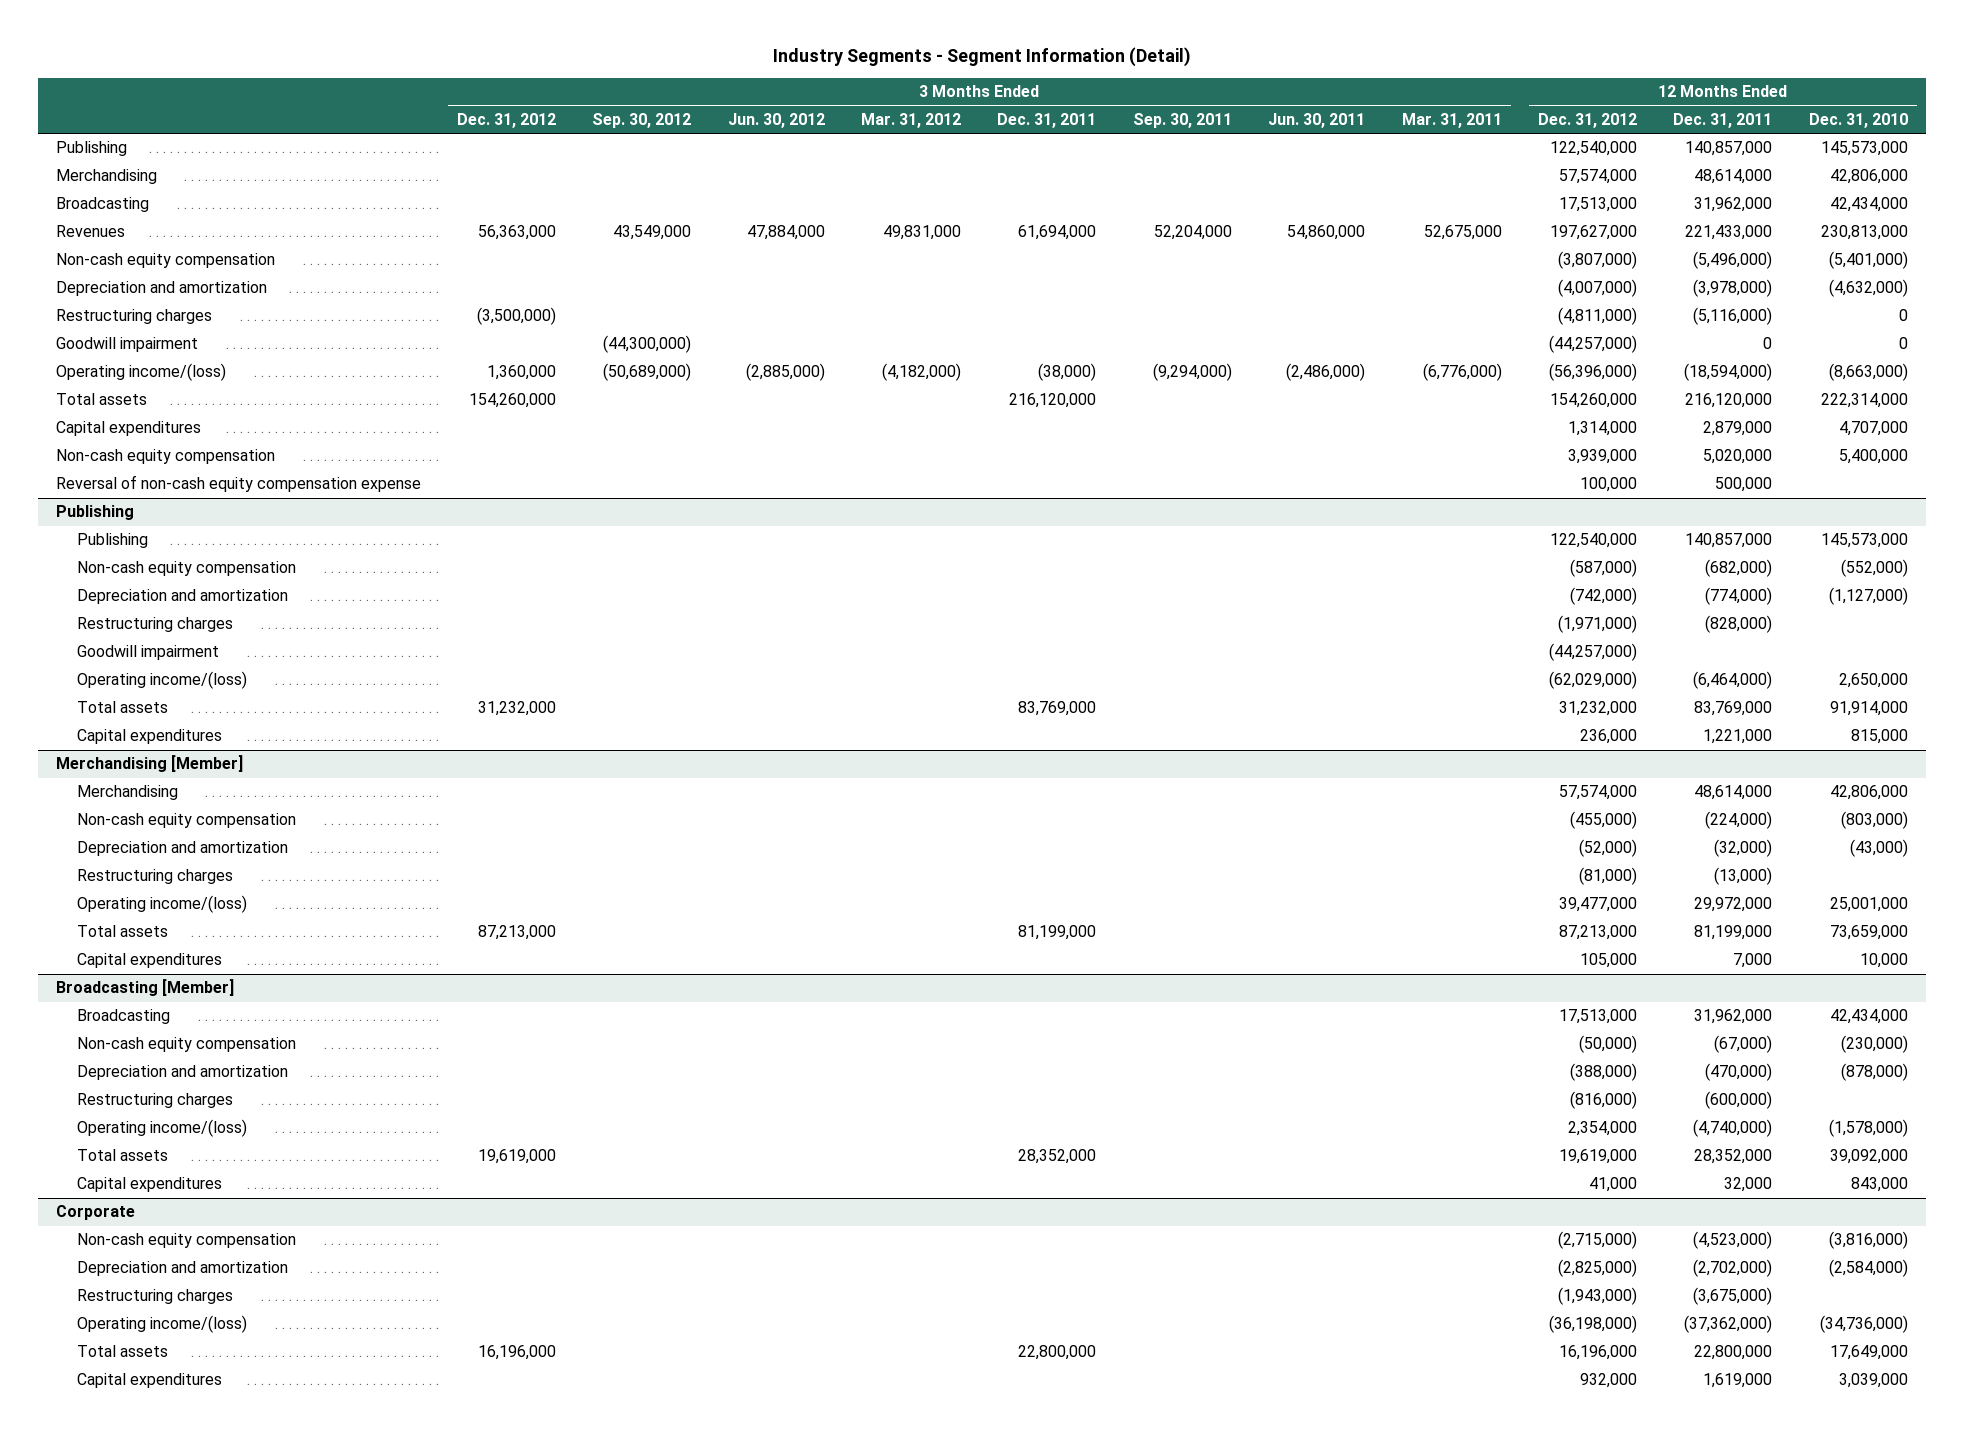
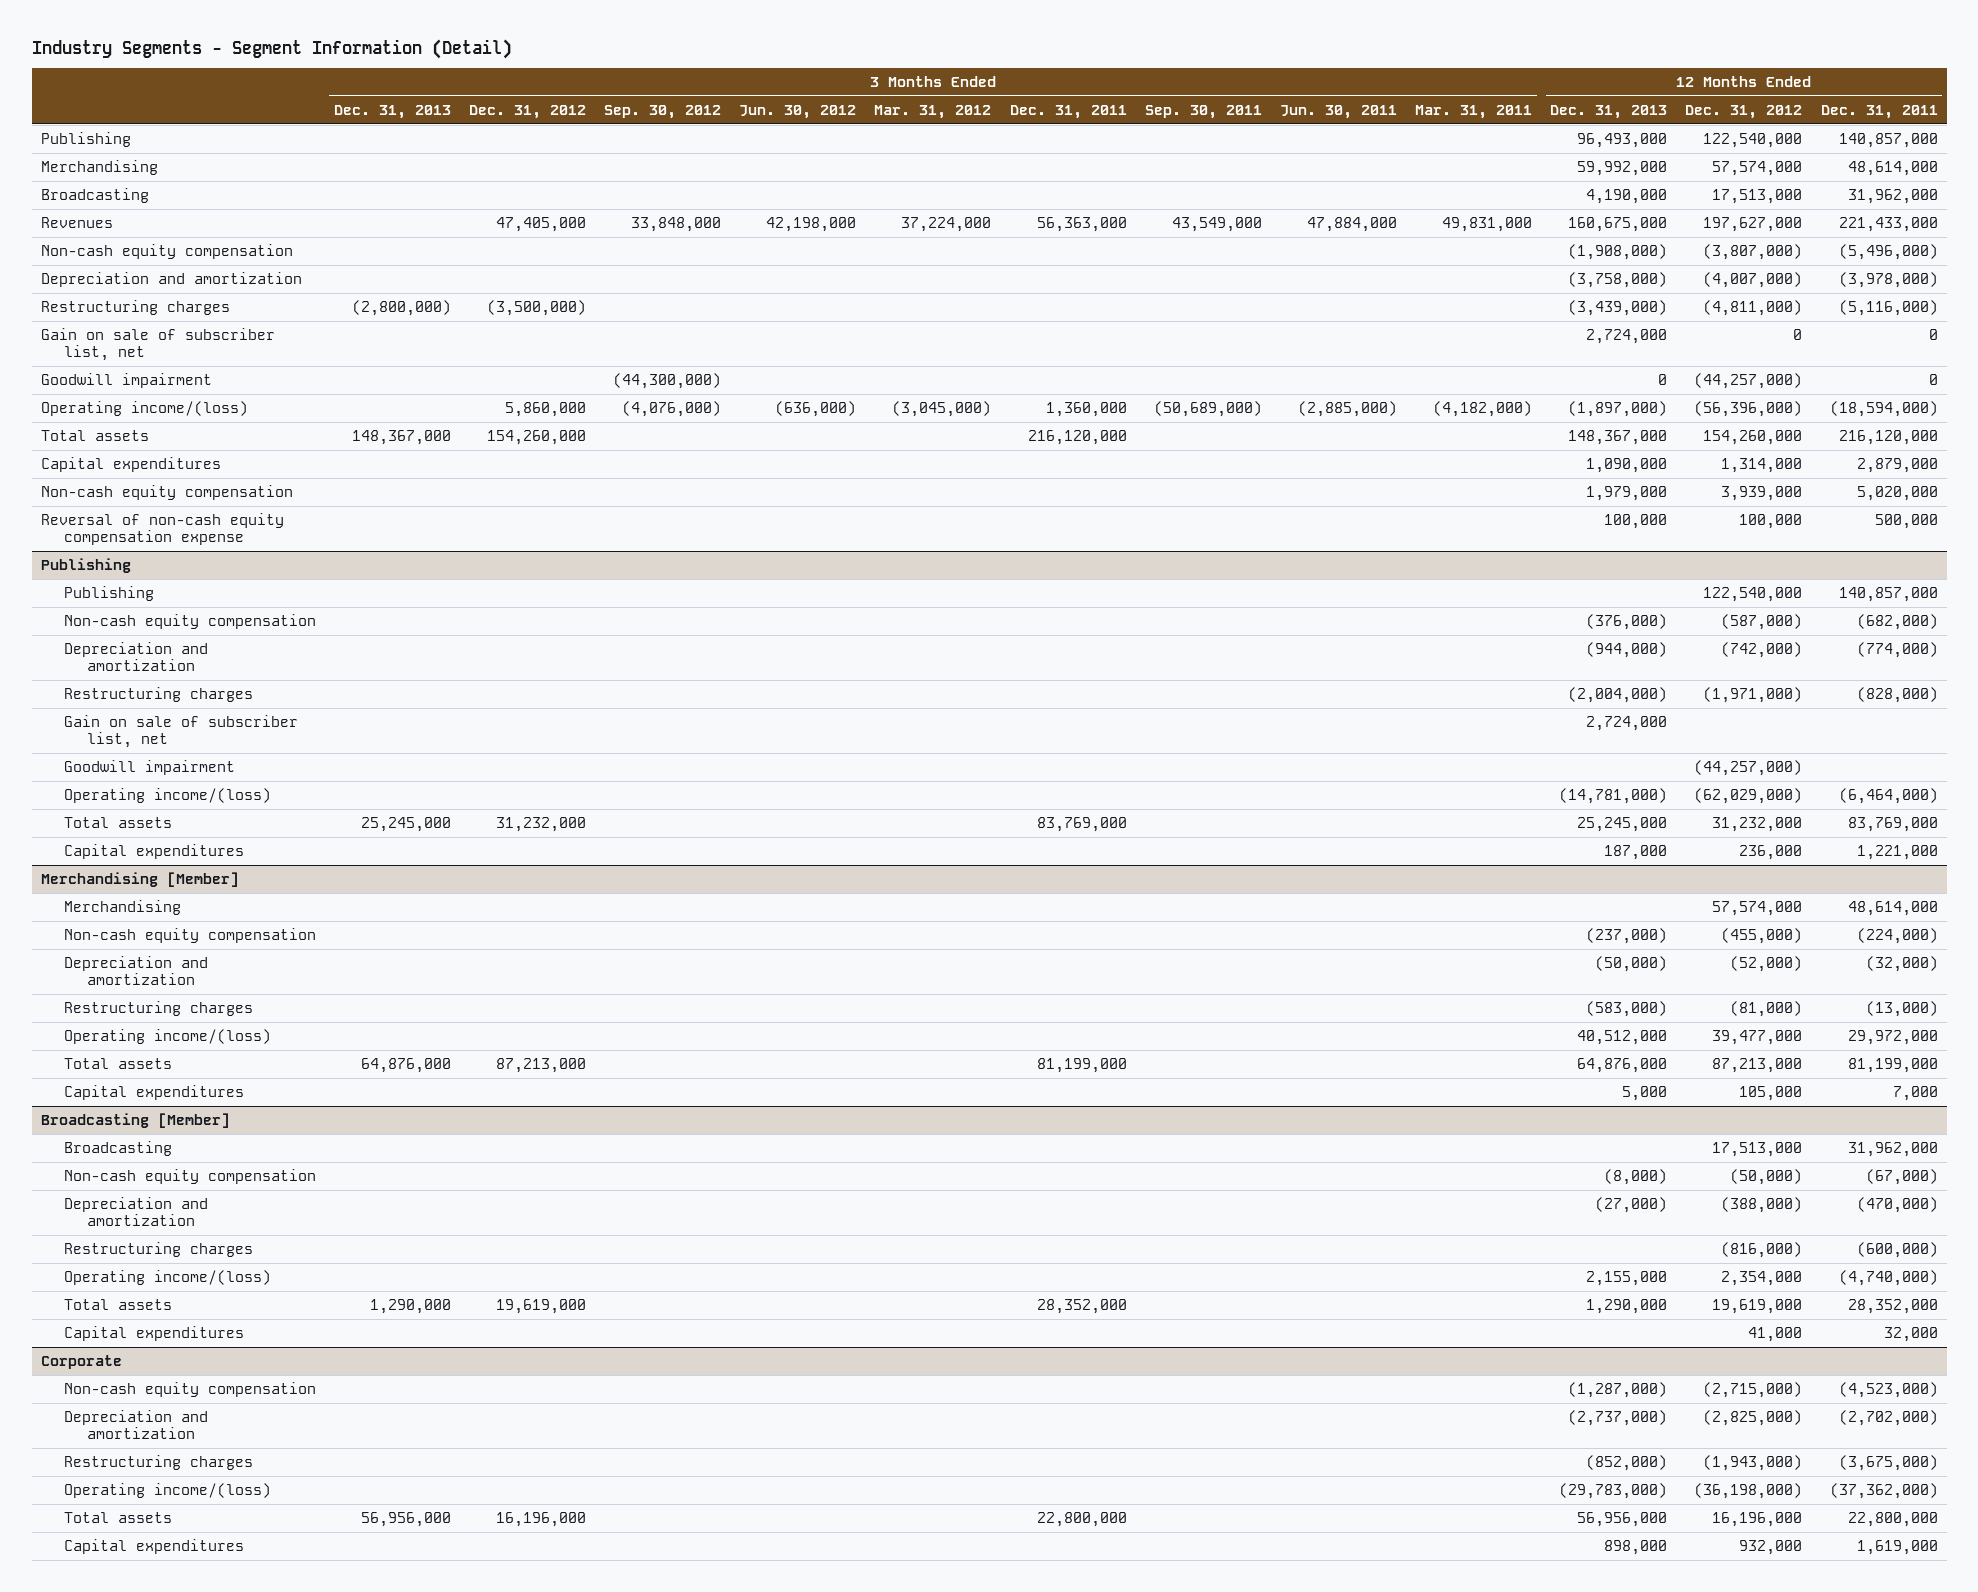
[1808,112,1908,128] Dec. 31, 2010 -> none
none -> [333,104,451,119] Dec. 31, 2013
none -> [1550,104,1668,119] Dec. 31, 2013
[478,225,557,241] 56,363,000 -> [495,216,586,232] 47,405,000
[613,225,692,241] 43,549,000 -> [631,216,722,232] 33,848,000
[746,225,825,241] 47,884,000 -> [766,216,857,232] 42,198,000
[883,225,962,241] 49,831,000 -> [901,216,992,232] 37,224,000
[1018,225,1097,241] 61,694,000 -> [1036,216,1127,232] 56,363,000
[1153,225,1232,241] 52,204,000 -> [1171,216,1262,232] 43,549,000
[1287,225,1366,241] 54,860,000 -> [1306,216,1397,232] 47,884,000
[1423,225,1502,241] 52,675,000 -> [1442,216,1533,232] 49,831,000
none -> [40,327,275,362] Gain on sale of subscriber list, net
[487,365,557,381] 1,360,000 -> [504,401,586,417] 5,860,000
[603,363,692,382] (50,689,000) -> [622,400,722,417] (4,076,000)
[745,363,825,382] (2,885,000) -> [775,400,857,417] (636,000)
[882,363,962,382] (4,182,000) -> [892,400,992,417] (3,045,000)
[1038,363,1097,382] (38,000) -> [1045,401,1127,417] 1,360,000
[1152,363,1232,382] (9,294,000) -> [1153,400,1262,417] (50,689,000)
[1286,363,1366,382] (2,486,000) -> [1297,400,1397,417] (2,885,000)
[1422,363,1502,382] (6,776,000) -> [1433,400,1533,417] (4,182,000)
none -> [63,714,298,749] Gain on sale of subscriber list, net

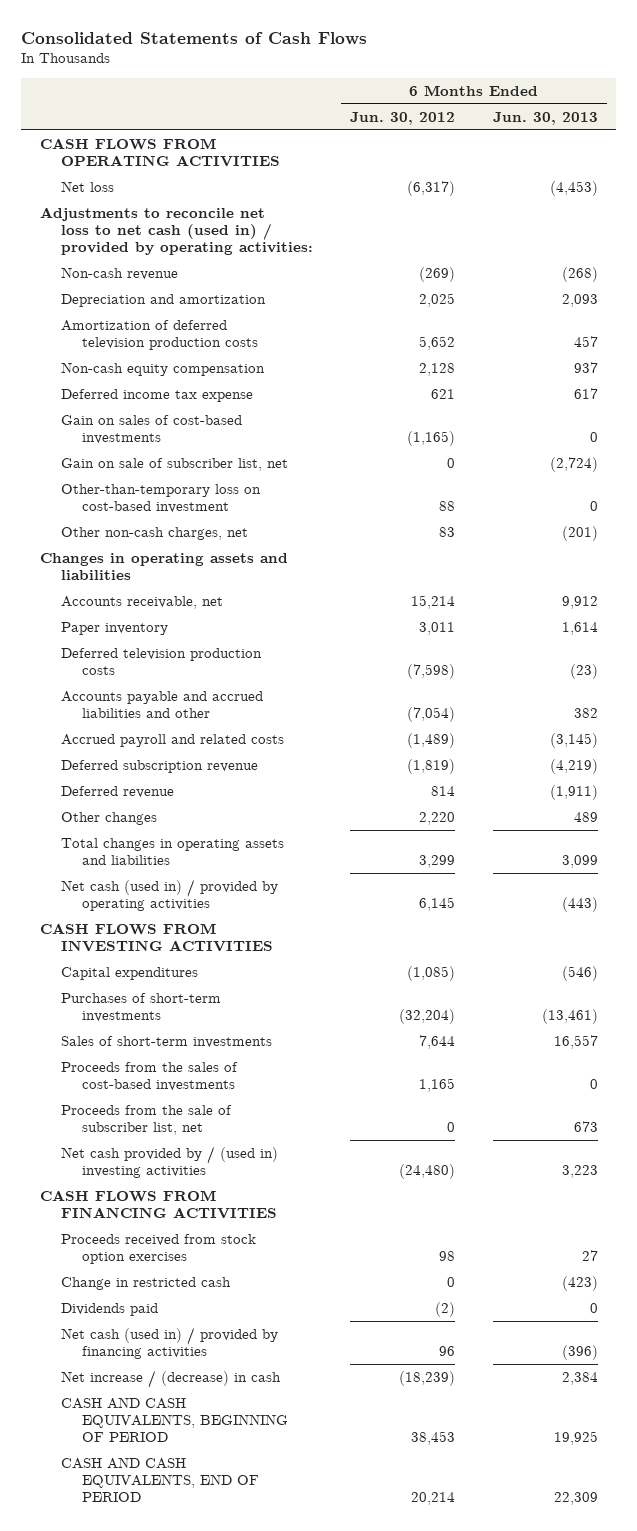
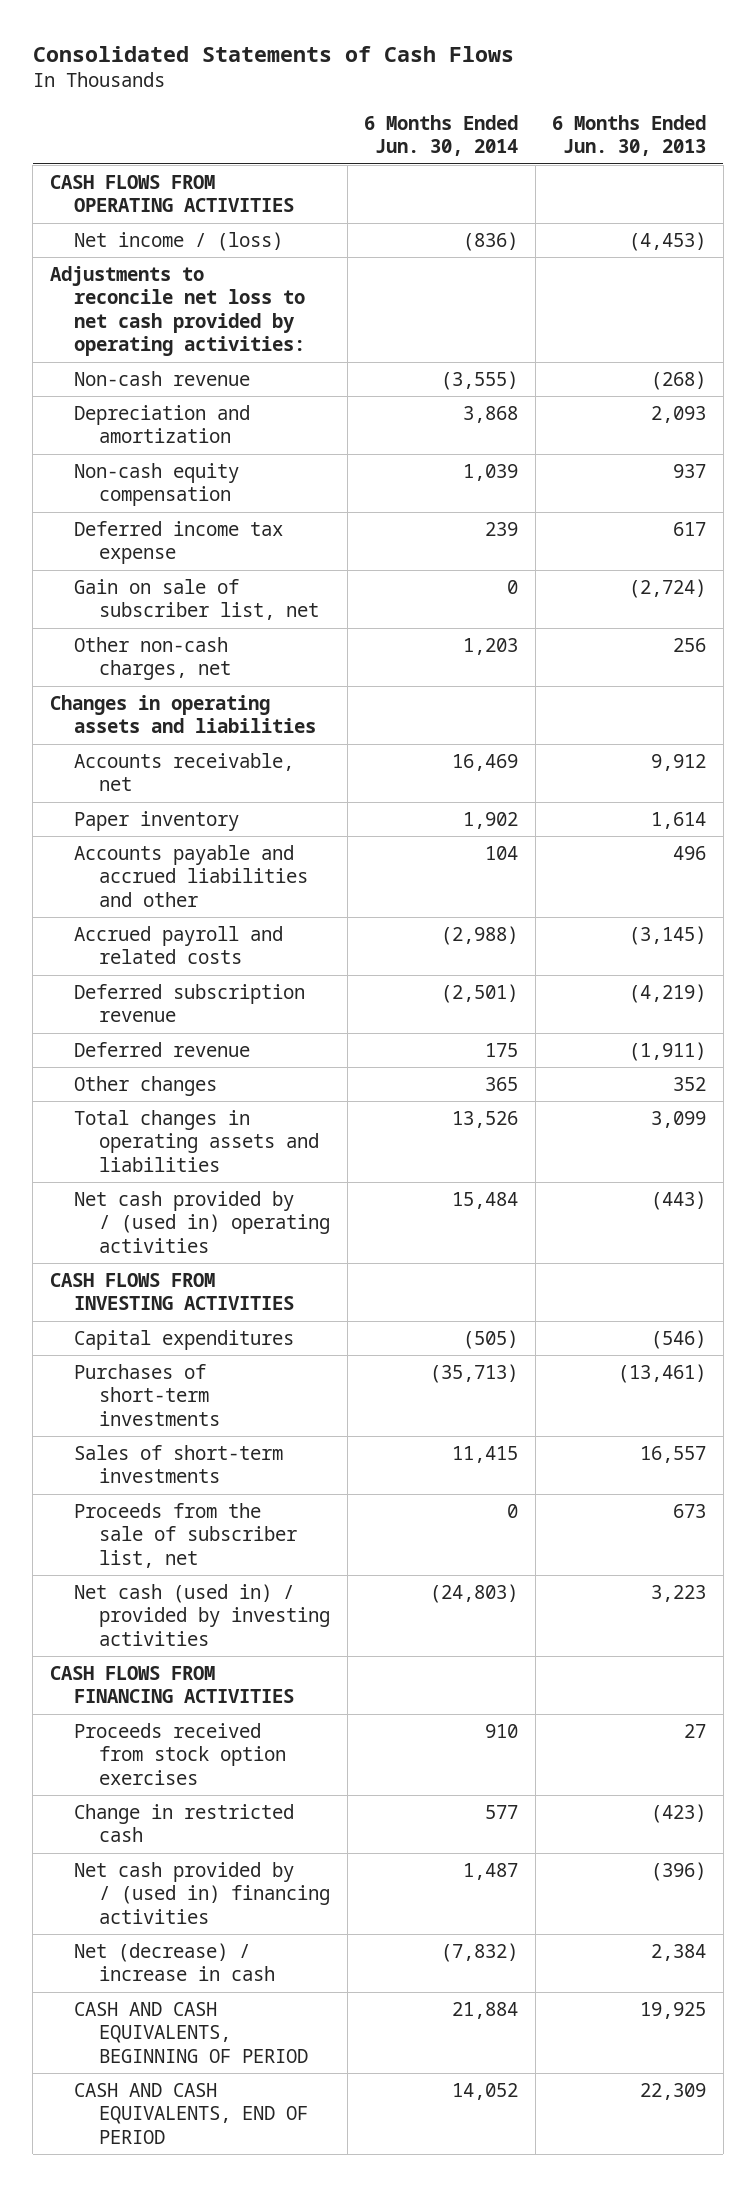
[350,111,456,125] Jun. 30, 2012 -> none
none -> [364,114,519,157] 6 Months Ended Jun. 30, 2014
[61,180,115,192] Net loss -> [74,231,284,251] Net income / (loss)
[39,206,314,255] Adjustments to reconcile net loss to net cash (used in) / provided by operating activities: -> [49,265,306,357] Adjustments to reconcile net loss to net cash provided by operating activities:
[61,319,259,350] Amortization of deferred television production costs -> none
[61,414,243,444] Gain on sales of cost-based investments -> none
[61,483,262,513] Other-than-temporary loss on cost-based investment -> none
[561,525,598,541] (201) -> [673,637,707,652] 256
[61,647,263,675] Deferred television production costs -> none
[573,707,598,718] 382 -> [673,845,707,860] 496
[573,811,598,822] 489 -> [673,1076,707,1091] 352
[61,878,279,911] Net cash (used in) / provided by operating activities -> [74,1190,331,1253] Net cash provided by / (used in) operating activities
[61,1061,239,1091] Proceeds from the sales of cost-based investments -> none
[61,1145,279,1178] Net cash provided by / (used in) investing activities -> [74,1583,331,1646] Net cash (used in) / provided by investing activities
[61,1302,159,1316] Dividends paid -> none
[61,1326,279,1359] Net cash (used in) / provided by financing activities -> [74,1861,331,1924] Net cash provided by / (used in) financing activities
[61,1369,282,1388] Net increase / (decrease) in cash -> [74,1942,276,1982] Net (decrease) / increase in cash

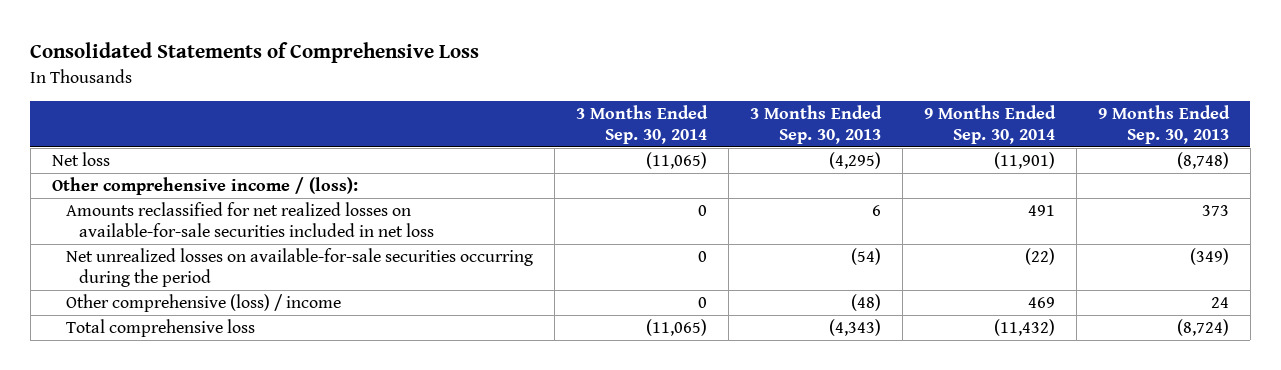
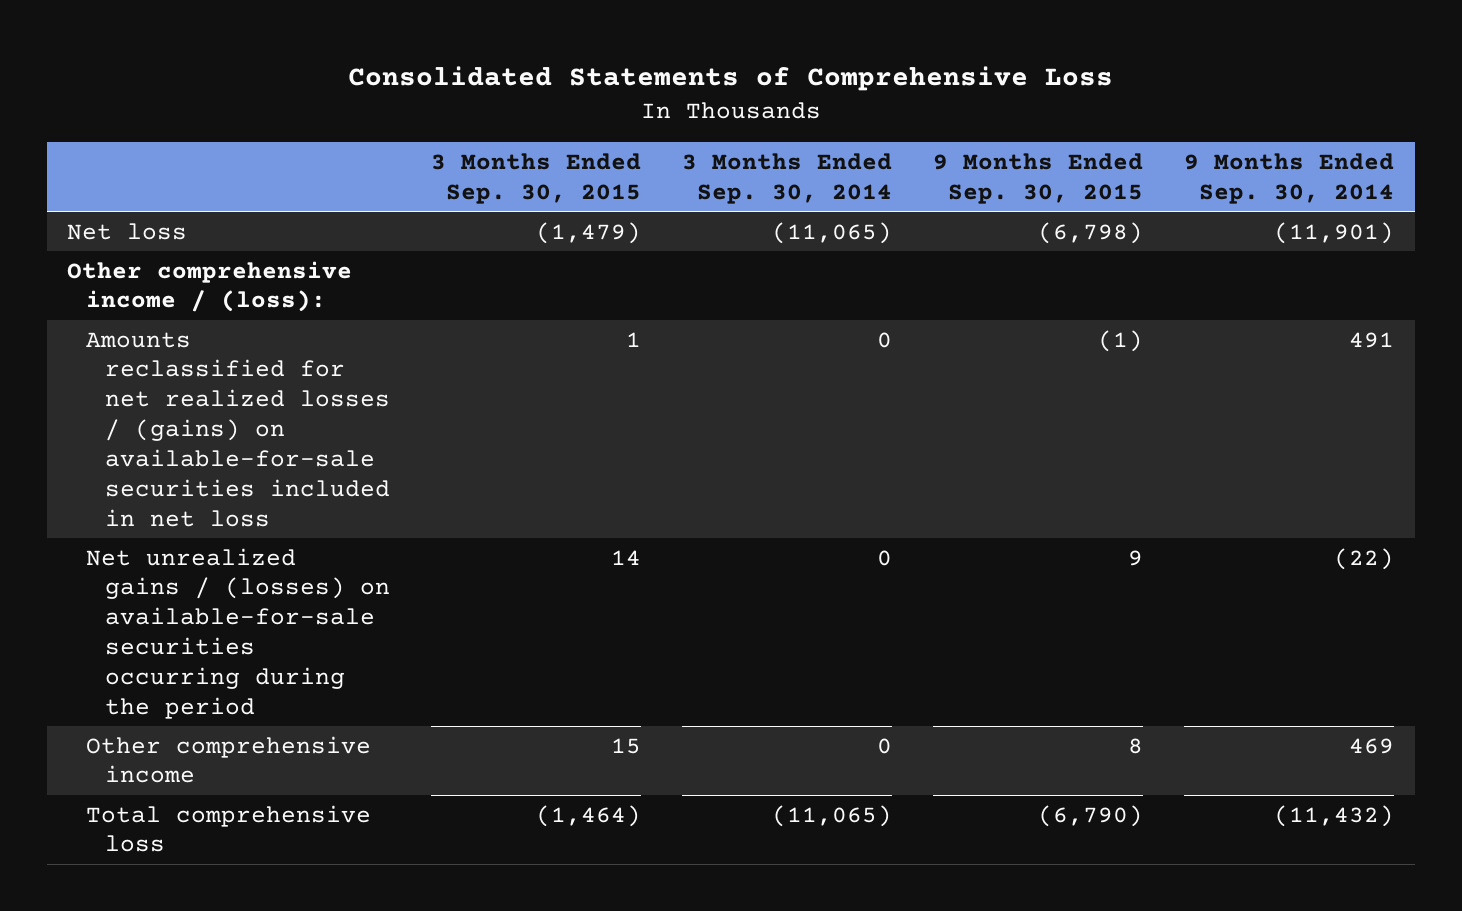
[749,104,882,144] 3 Months Ended Sep. 30, 2013 -> none
[1097,104,1230,144] 9 Months Ended Sep. 30, 2013 -> none
none -> [431,152,642,204] 3 Months Ended Sep. 30, 2015
none -> [933,152,1144,204] 9 Months Ended Sep. 30, 2015
[65,202,435,238] Amounts reclassified for net realized losses on available-for-sale securities included in net loss -> [86,331,391,527] Amounts reclassified for net realized losses / (gains) on available-for-sale securities included in net loss
[65,248,533,288] Net unrealized losses on available-for-sale securities occurring during the period -> [86,547,391,720] Net unrealized gains / (losses) on available-for-sale securities occurring during the period
[65,294,341,313] Other comprehensive (loss) / income -> [86,735,372,784] Other comprehensive income

